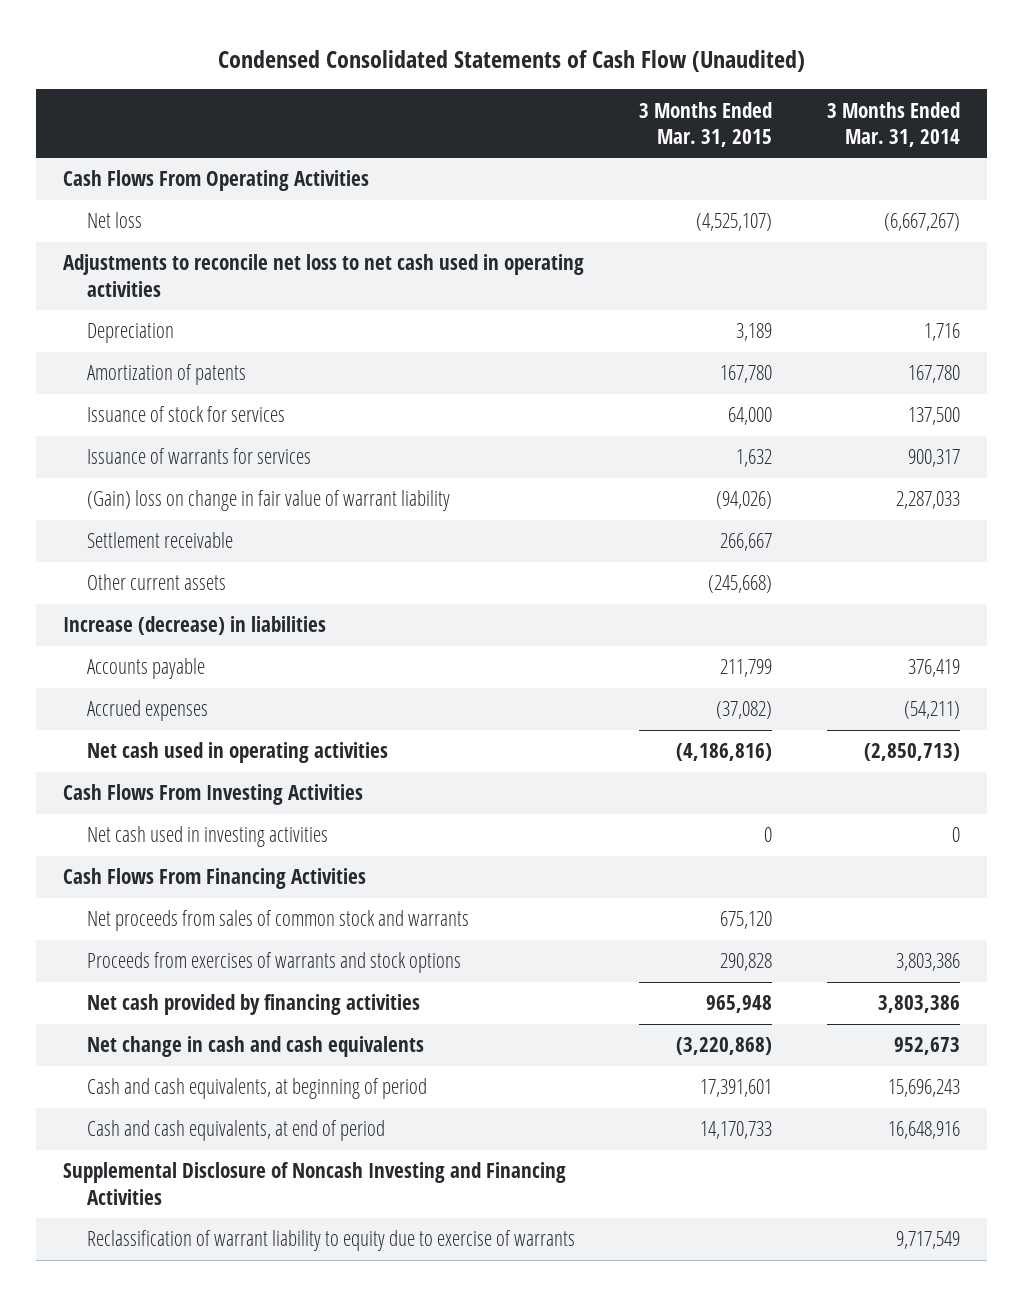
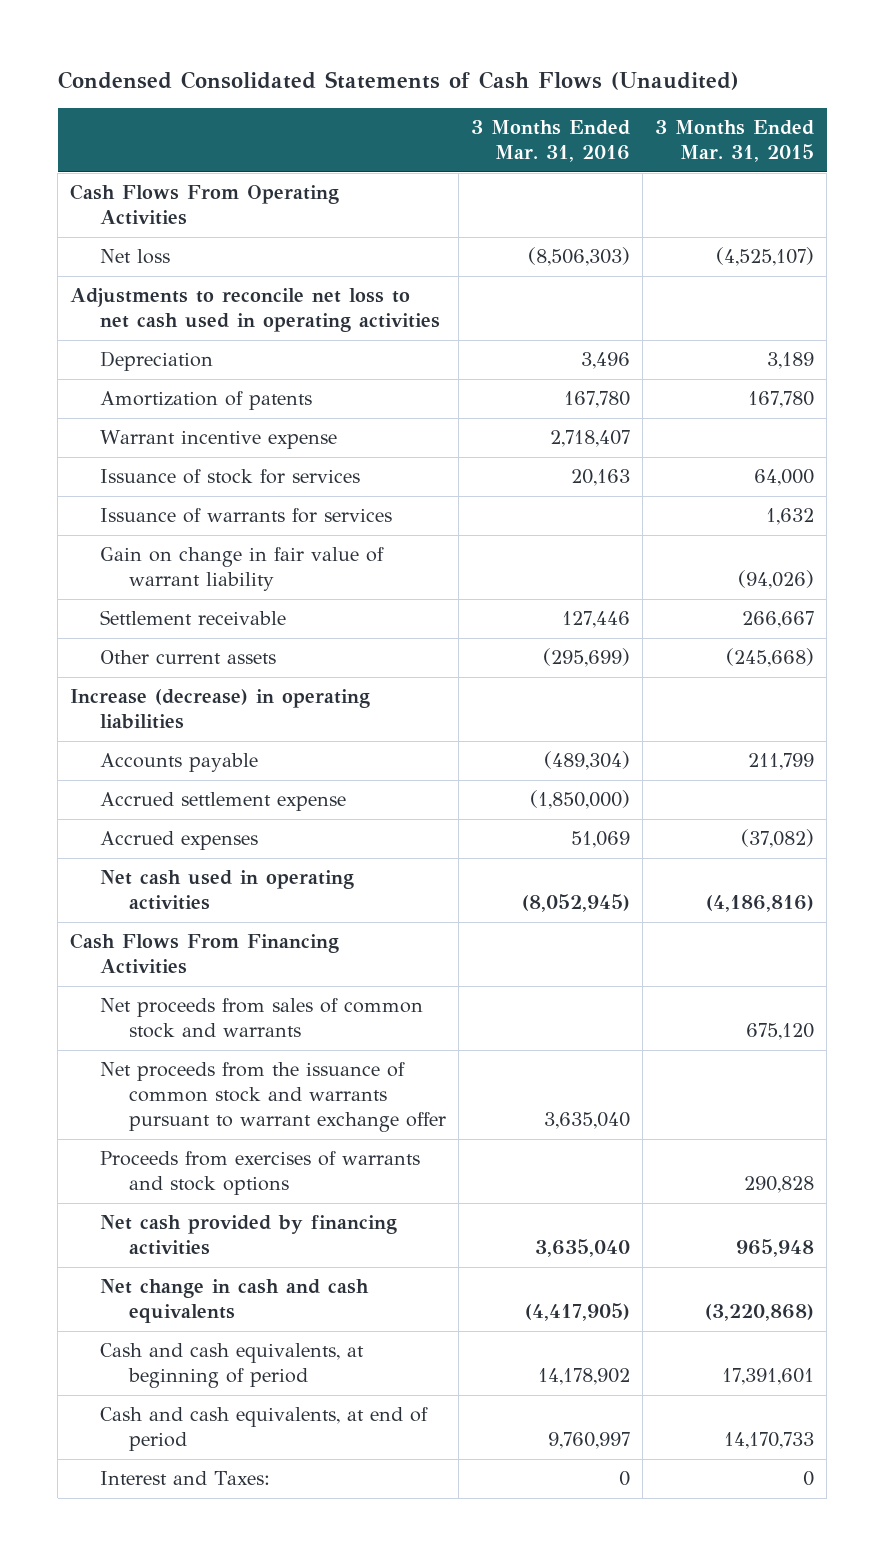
[217,50,805,73] Condensed Consolidated Statements of Cash Flow (Unaudited) -> [57,71,739,91] Condensed Consolidated Statements of Cash Flows (Unaudited)
[826,101,960,147] 3 Months Ended Mar. 31, 2014 -> none
none -> [471,120,631,163] 3 Months Ended Mar. 31, 2016
none -> [99,430,337,450] Warrant incentive expense
[86,490,450,512] (Gain) loss on change in fair value of warrant liability -> [99,547,384,592] Gain on change in fair value of warrant liability
[63,616,327,636] Increase (decrease) in liabilities -> [69,689,370,730] Increase (decrease) in operating liabilities
none -> [99,792,346,812] Accrued settlement expense
[63,784,364,806] Cash Flows From Investing Activities -> none
[86,826,328,848] Net cash used in investing activities -> none
none -> [99,1062,447,1133] Net proceeds from the issuance of common stock and warrants pursuant to warrant exchange offer
[63,1162,567,1205] Supplemental Disclosure of Noncash Investing and Financing Activities -> none
[86,1230,575,1252] Reclassification of warrant liability to equity due to exercise of warrants -> none
none -> [99,1471,270,1486] Interest and Taxes:

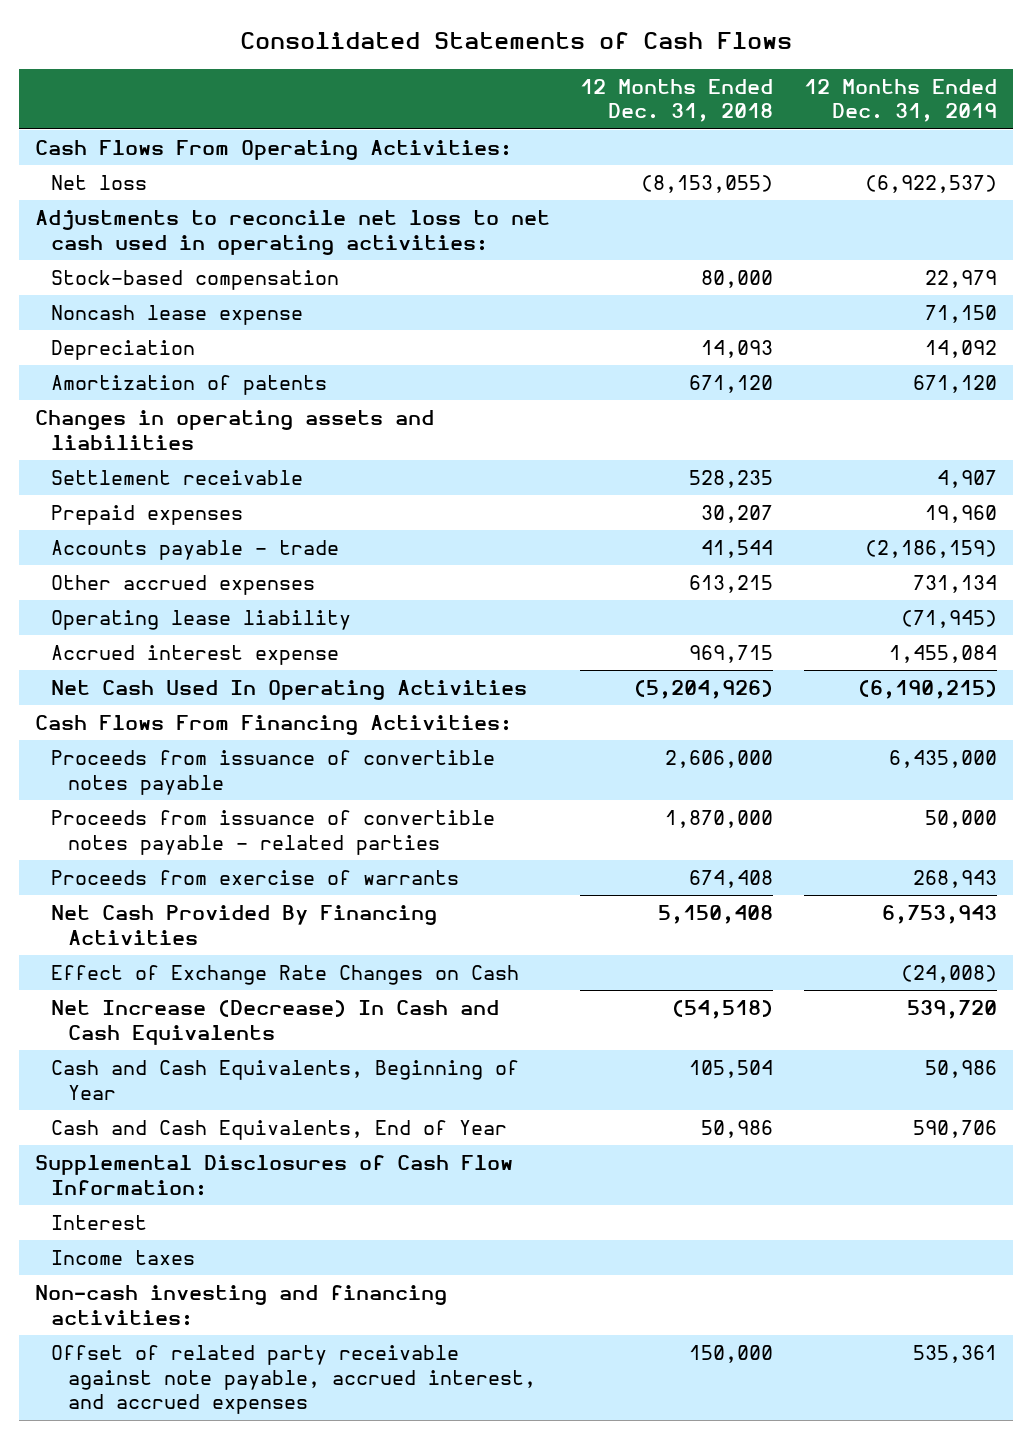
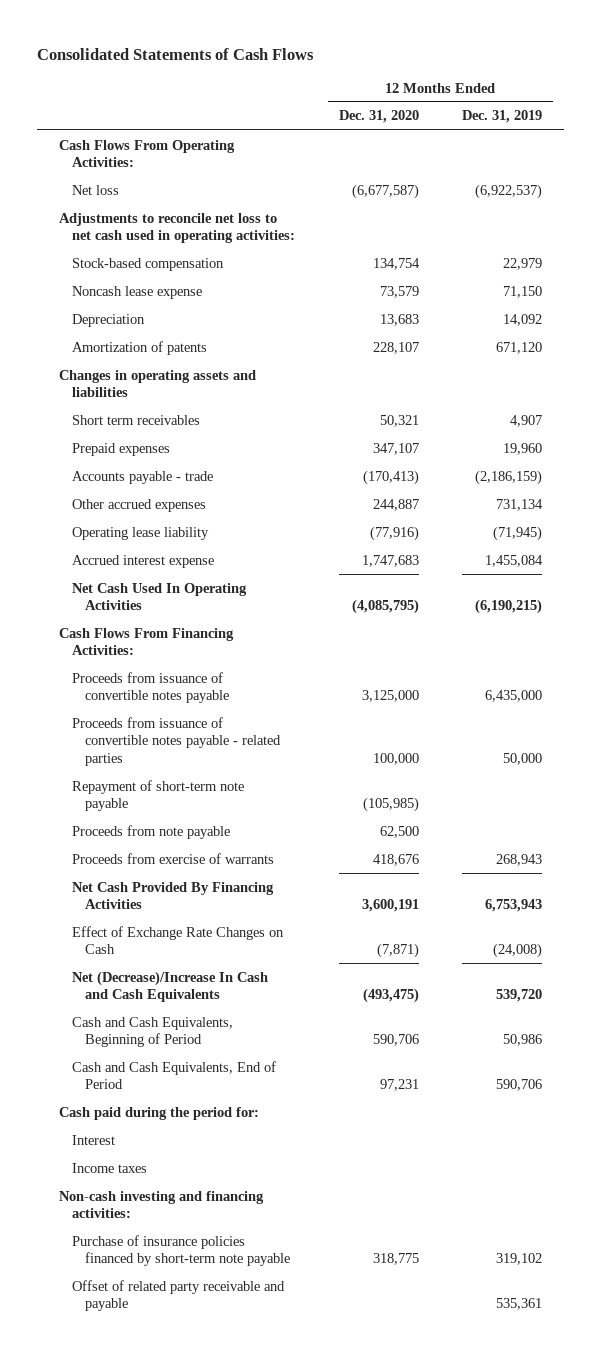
[580,78,774,123] 12 Months Ended Dec. 31, 2018 -> none
none -> [338,110,419,124] Dec. 31, 2020
[51,470,304,486] Settlement receivable -> [72,414,201,425] Short term receivables
none -> [72,779,245,812] Repayment of short-term note payable
none -> [72,824,231,839] Proceeds from note payable
[34,1155,513,1196] Supplemental Disclosures of Cash Flow Information: -> none
[51,1000,500,1045] Net Increase (Decrease) In Cash and Cash Equivalents -> [72,970,269,1003] Net (Decrease)/Increase In Cash and Cash Equivalents
[51,1060,520,1100] Cash and Cash Equivalents, Beginning of Year -> [72,1016,234,1048] Cash and Cash Equivalents, Beginning of Period
[51,1120,508,1141] Cash and Cash Equivalents, End of Year -> [72,1060,277,1090] Cash and Cash Equivalents, End of Period
none -> [59,1106,260,1120] Cash paid during the period for:
none -> [72,1234,291,1267] Purchase of insurance policies financed by short-term note payable
[51,1345,537,1415] Offset of related party receivable against note payable, accrued interest, and accrued expenses -> [72,1279,286,1312] Offset of related party receivable and payable

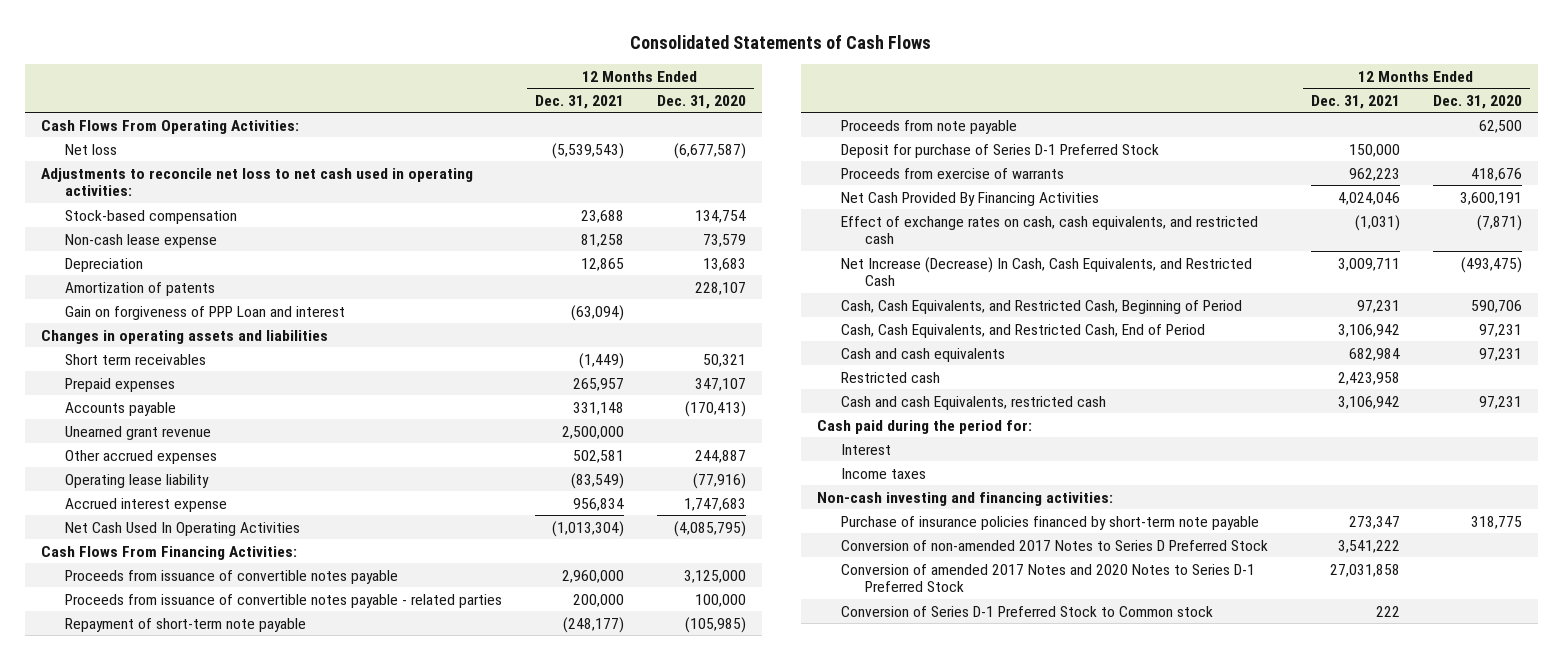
[462,110,543,124] Dec. 31, 2019 -> none
none -> [534,94,624,109] Dec. 31, 2021
[72,285,203,299] Noncash lease expense -> [65,233,218,248] Non-cash lease expense
none -> [65,305,346,320] Gain on forgiveness of PPP Loan and interest
[72,470,214,484] Accounts payable - trade -> [65,401,177,416] Accounts payable
none -> [65,425,212,440] Unearned grant revenue
none -> [841,143,1160,158] Deposit for purchase of Series D-1 Preferred Stock
[72,925,285,955] Effect of Exchange Rate Changes on Cash -> [841,215,1259,245] Effect of exchange rates on cash, cash equivalents, and restricted cash
[72,970,269,1003] Net (Decrease)/Increase In Cash and Cash Equivalents -> [841,256,1253,287] Net Increase (Decrease) In Cash, Cash Equivalents, and Restricted Cash
[72,1016,234,1048] Cash and Cash Equivalents, Beginning of Period -> [841,299,1243,314] Cash, Cash Equivalents, and Restricted Cash, Beginning of Period
[72,1060,277,1090] Cash and Cash Equivalents, End of Period -> [841,323,1206,338] Cash, Cash Equivalents, and Restricted Cash, End of Period
none -> [841,347,1006,362] Cash and cash equivalents
none -> [841,371,941,383] Restricted cash
none -> [841,395,1107,410] Cash and cash Equivalents, restricted cash
[72,1279,286,1312] Offset of related party receivable and payable -> none
none -> [841,539,1269,551] Conversion of non-amended 2017 Notes to Series D Preferred Stock
none -> [841,563,1256,593] Conversion of amended 2017 Notes and 2020 Notes to Series D-1 Preferred Stock
none -> [841,605,1214,617] Conversion of Series D-1 Preferred Stock to Common stock

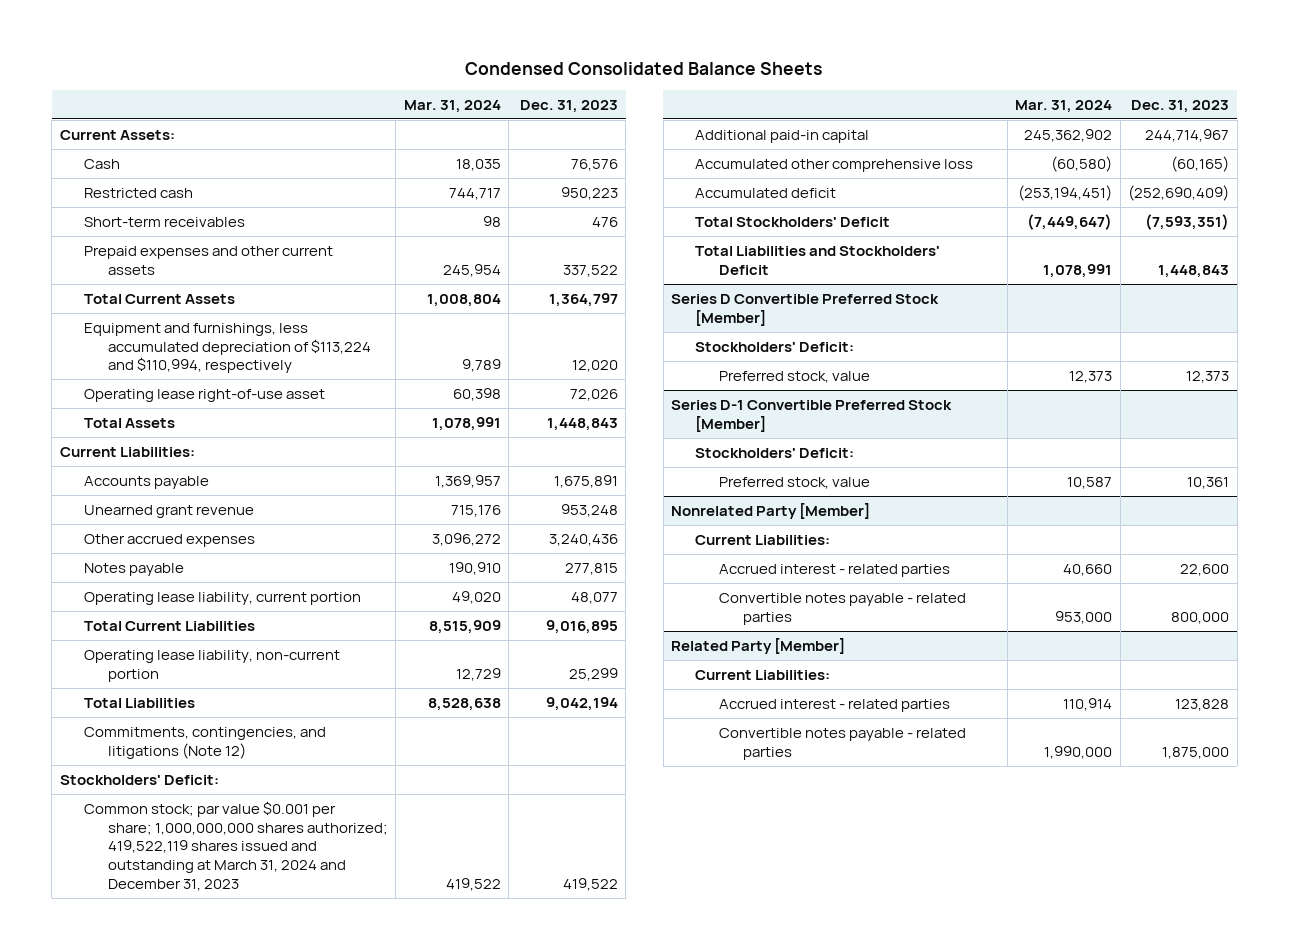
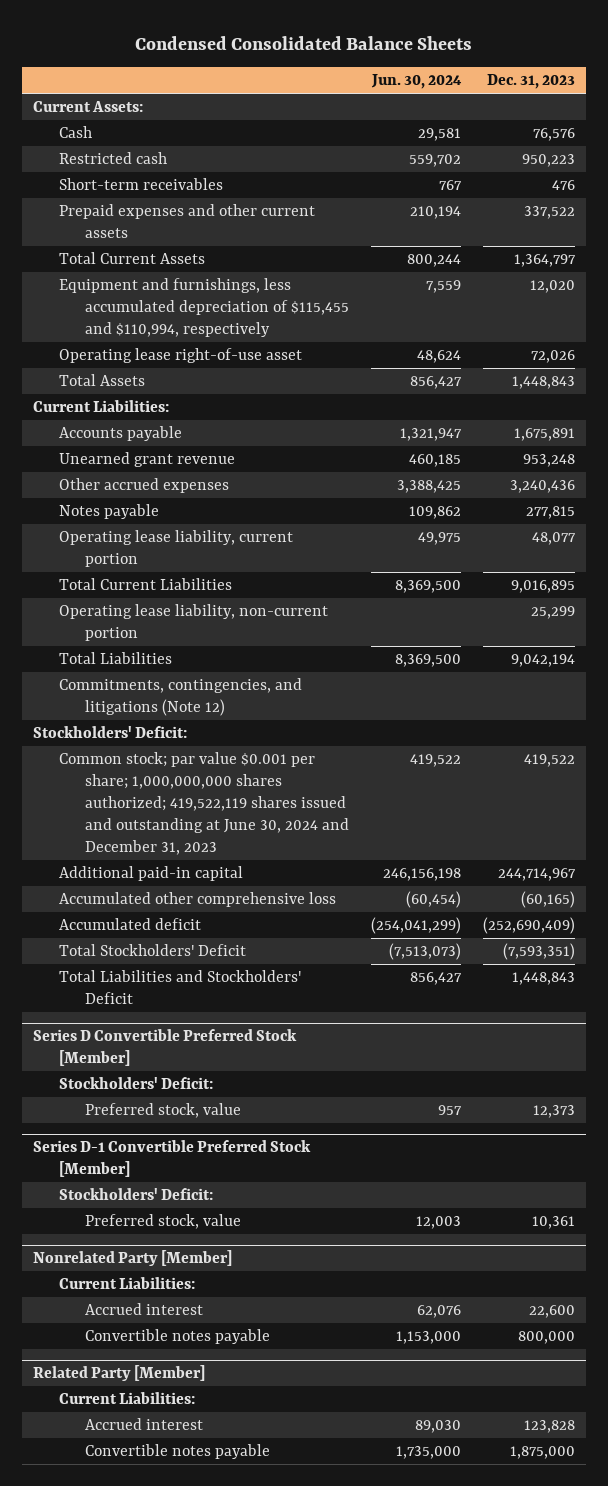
[403,99,501,113] Mar. 31, 2024 -> none
none -> [370,74,462,90] Jun. 30, 2024
[83,322,371,374] Equipment and furnishings, less accumulated depreciation of $113,224 and $110,994, respectively -> [58,278,349,338] Equipment and furnishings, less accumulated depreciation of $115,455 and $110,994, respectively
[83,800,388,891] Common stock; par value $0.001 per share; 1,000,000,000 shares authorized; 419,522,119 shares issued and outstanding at March 31, 2024 and December 31, 2023 -> [58,752,349,856] Common stock; par value $0.001 per share; 1,000,000,000 shares authorized; 419,522,119 shares issued and outstanding at June 30, 2024 and December 31, 2023
[719,563,951,577] Accrued interest - related parties -> [84,1303,203,1316] Accrued interest
[719,592,967,625] Convertible notes payable - related parties -> [84,1329,270,1345] Convertible notes payable
[719,698,951,712] Accrued interest - related parties -> [84,1418,203,1431] Accrued interest
[719,727,967,760] Convertible notes payable - related parties -> [84,1444,270,1460] Convertible notes payable

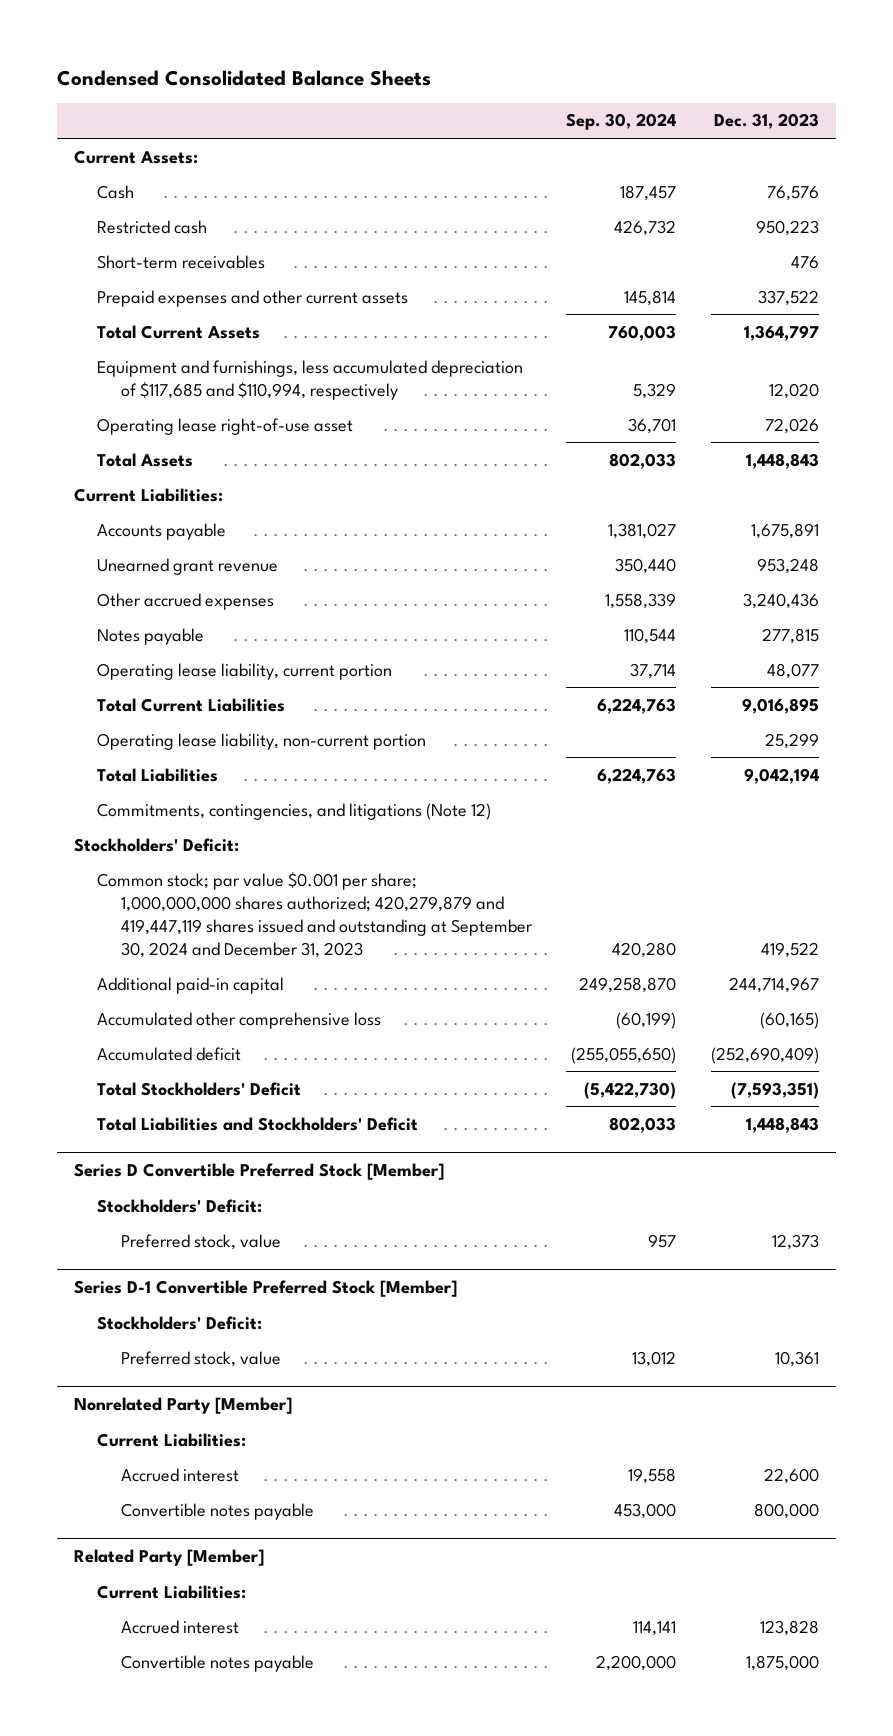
[370,74,462,90] Jun. 30, 2024 -> none
none -> [566,113,677,131] Sep. 30, 2024
[58,278,349,338] Equipment and furnishings, less accumulated depreciation of $115,455 and $110,994, respectively -> [97,359,524,400] Equipment and furnishings, less accumulated depreciation of $117,685 and $110,994, respectively
[58,752,349,856] Common stock; par value $0.001 per share; 1,000,000,000 shares authorized; 419,522,119 shares issued and outstanding at June 30, 2024 and December 31, 2023 -> [97,871,533,958] Common stock; par value $0.001 per share; 1,000,000,000 shares authorized; 420,279,879 and 419,447,119 shares issued and outstanding at September 30, 2024 and December 31, 2023

